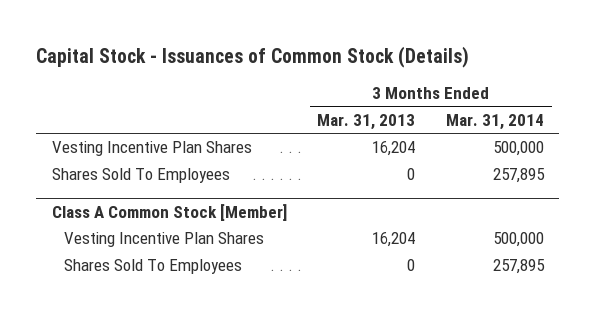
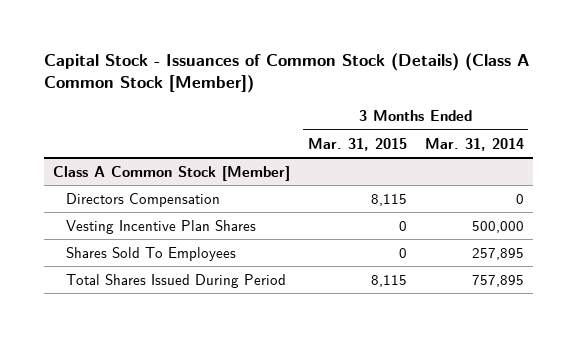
[36,45,470,68] Capital Stock - Issuances of Common Stock (Details) -> [44,53,530,94] Capital Stock - Issuances of Common Stock (Details) (Class A Common Stock [Member])
[317,113,416,130] Mar. 31, 2013 -> none
none -> [307,137,407,151] Mar. 31, 2015
[51,141,252,157] Vesting Incentive Plan Shares -> none
[51,168,230,184] Shares Sold To Employees -> none
none -> [65,192,220,207] Directors Compensation
none -> [65,273,286,288] Total Shares Issued During Period

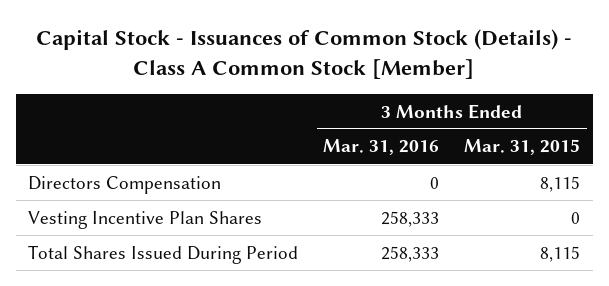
[44,53,530,94] Capital Stock - Issuances of Common Stock (Details) (Class A Common Stock [Member]) -> [36,29,573,79] Capital Stock - Issuances of Common Stock (Details) - Class A Common Stock [Member]
[424,137,524,151] Mar. 31, 2014 -> none
none -> [323,139,440,156] Mar. 31, 2016
[53,165,291,181] Class A Common Stock [Member] -> none
[65,246,236,261] Shares Sold To Employees -> none

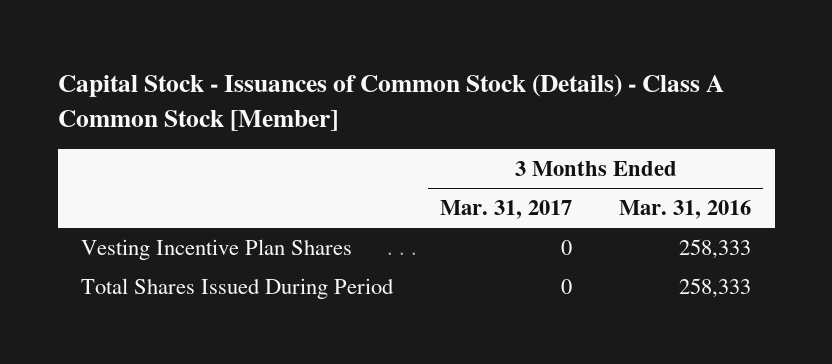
[464,139,581,156] Mar. 31, 2015 -> none
none -> [440,200,573,220] Mar. 31, 2017
[28,175,222,194] Directors Compensation -> none

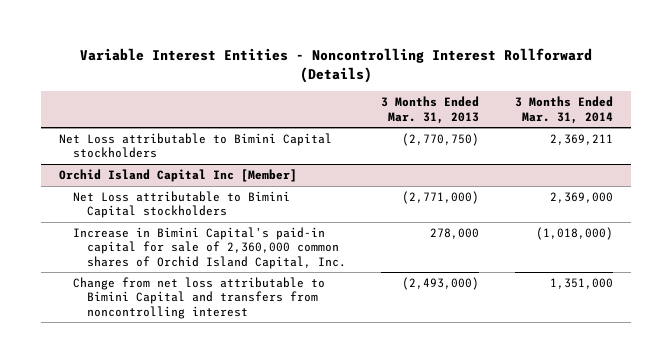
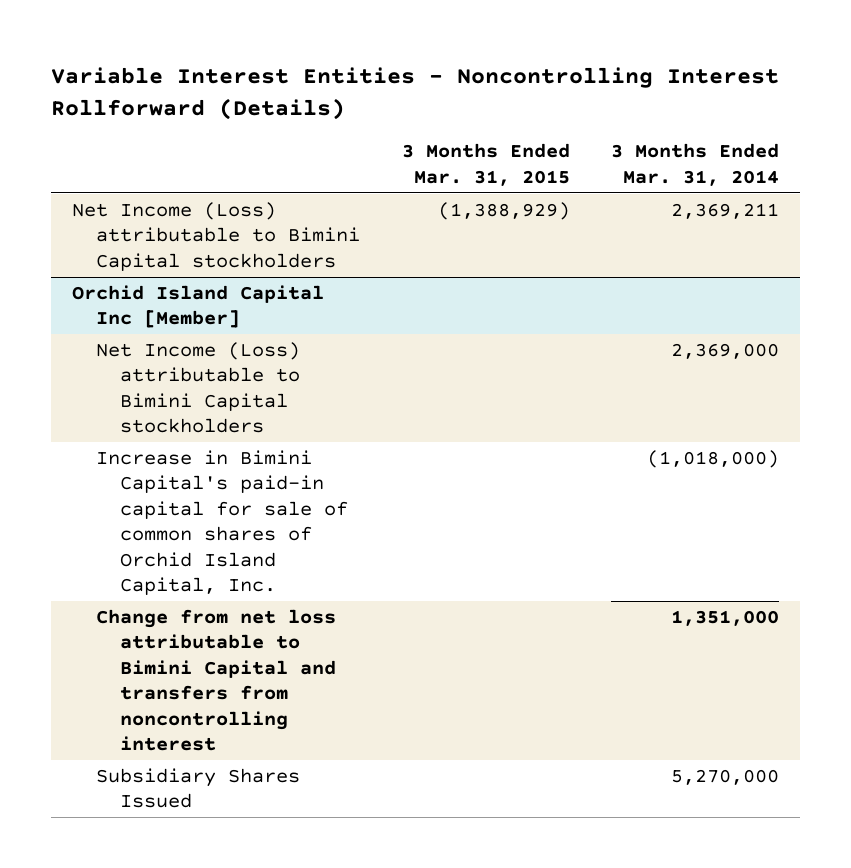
[381,96,480,124] 3 Months Ended Mar. 31, 2013 -> none
none -> [401,143,570,186] 3 Months Ended Mar. 31, 2015
[58,133,332,159] Net Loss attributable to Bimini Capital stockholders -> [72,201,361,271] Net Income (Loss) attributable to Bimini Capital stockholders
[72,191,290,219] Net Loss attributable to Bimini Capital stockholders -> [96,341,301,434] Net Income (Loss) attributable to Bimini Capital stockholders
[72,227,346,269] Increase in Bimini Capital's paid-in capital for sale of 2,360,000 common shares of Orchid Island Capital, Inc. -> [96,449,349,596] Increase in Bimini Capital's paid-in capital for sale of common shares of Orchid Island Capital, Inc.
none -> [96,767,301,809] Subsidiary Shares Issued

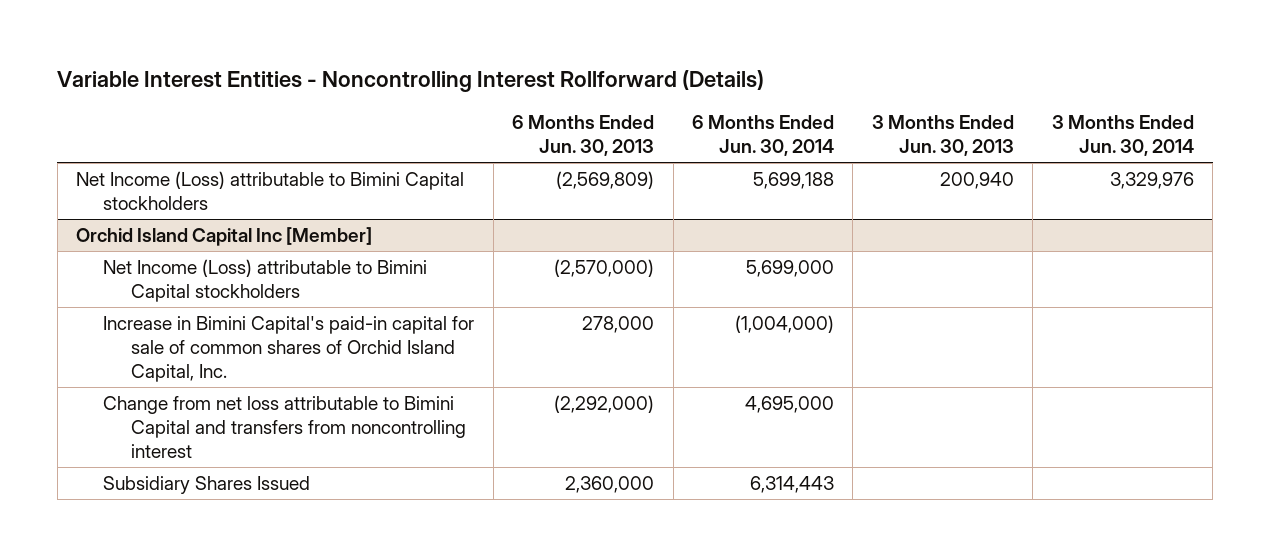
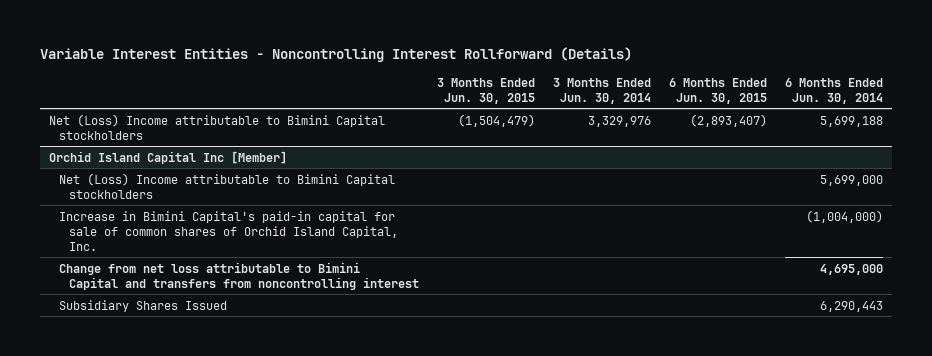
[512,115,655,157] 6 Months Ended Jun. 30, 2013 -> none
[871,115,1014,157] 3 Months Ended Jun. 30, 2013 -> none
none -> [436,77,535,104] 3 Months Ended Jun. 30, 2015
none -> [668,77,767,104] 6 Months Ended Jun. 30, 2015
[76,170,465,211] Net Income (Loss) attributable to Bimini Capital stockholders -> [49,113,386,140] Net (Loss) Income attributable to Bimini Capital stockholders
[103,258,428,303] Net Income (Loss) attributable to Bimini Capital stockholders -> [58,172,395,199] Net (Loss) Income attributable to Bimini Capital stockholders
[750,475,835,493] 6,314,443 -> [819,300,883,312] 6,290,443

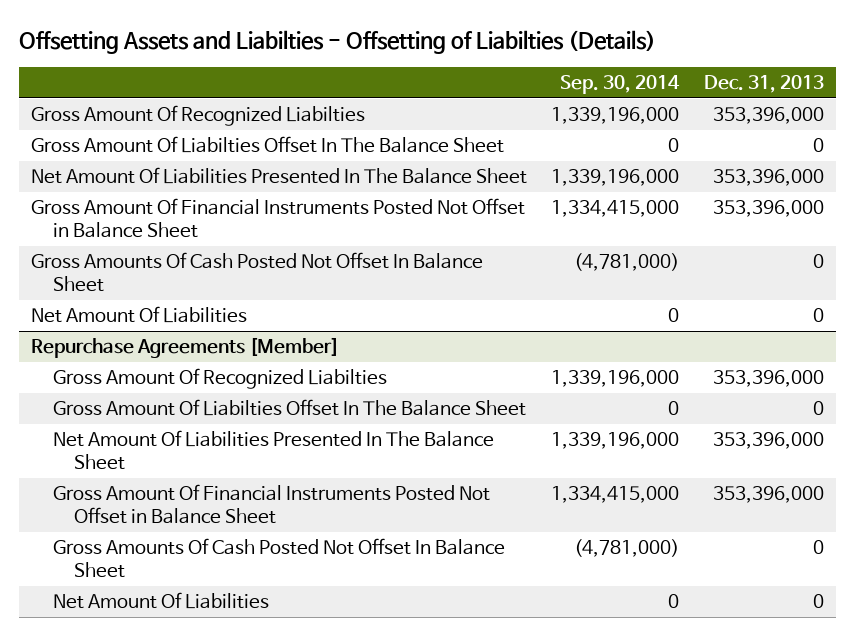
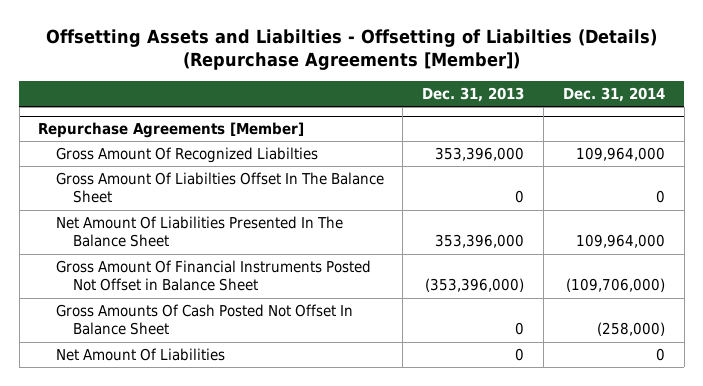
[18,29,656,54] Offsetting Assets and Liabilties - Offsetting of Liabilties (Details) -> [45,28,657,70] Offsetting Assets and Liabilties - Offsetting of Liabilties (Details) (Repurchase Agreements [Member])
[560,74,681,94] Sep. 30, 2014 -> none
none -> [562,87,665,103] Dec. 31, 2014
[30,105,365,127] Gross Amount Of Recognized Liabilties -> none
[30,136,504,154] Gross Amount Of Liabilties Offset In The Balance Sheet -> none
[30,167,527,185] Net Amount Of Liabilities Presented In The Balance Sheet -> none
[30,198,525,239] Gross Amount Of Financial Instruments Posted Not Offset in Balance Sheet -> none
[30,252,483,293] Gross Amounts Of Cash Posted Not Offset In Balance Sheet -> none
[30,306,247,324] Net Amount Of Liabilities -> none
[712,486,824,504] 353,396,000 -> [425,278,525,293] (353,396,000)

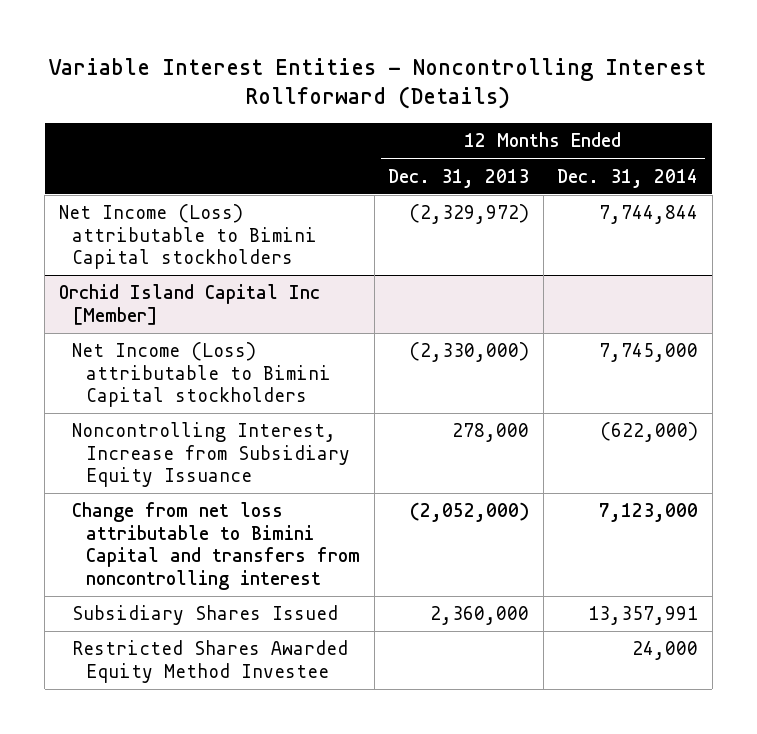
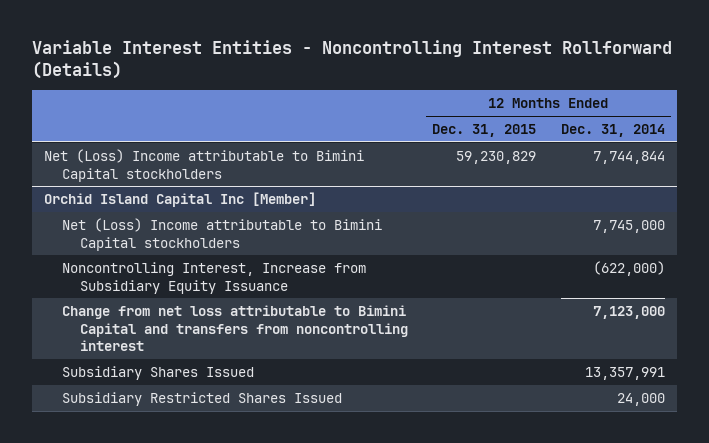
[388,168,530,188] Dec. 31, 2013 -> none
none -> [432,124,537,138] Dec. 31, 2015
[58,204,318,270] Net Income (Loss) attributable to Bimini Capital stockholders -> [44,149,365,182] Net (Loss) Income attributable to Bimini Capital stockholders
[72,342,332,408] Net Income (Loss) attributable to Bimini Capital stockholders -> [62,218,383,251] Net (Loss) Income attributable to Bimini Capital stockholders
[72,640,349,683] Restricted Shares Awarded Equity Method Investee -> none
none -> [62,392,343,407] Subsidiary Restricted Shares Issued

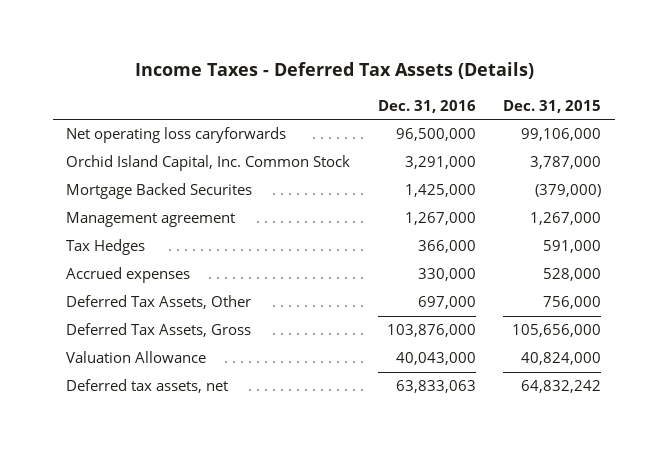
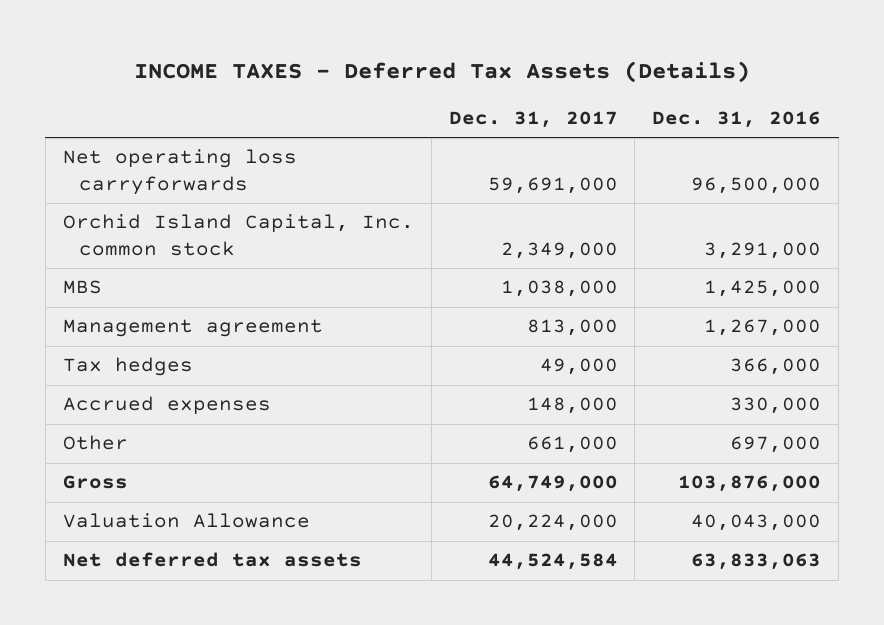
[134,62,534,80] Income Taxes - Deferred Tax Assets (Details) -> [134,60,751,83] INCOME TAXES - Deferred Tax Assets (Details)
[503,99,602,113] Dec. 31, 2015 -> none
none -> [448,111,618,129] Dec. 31, 2017
[66,127,287,144] Net operating loss caryforwards -> [62,149,297,195] Net operating loss carryforwards
[66,155,351,172] Orchid Island Capital, Inc. Common Stock -> [62,214,414,256] Orchid Island Capital, Inc. common stock
[66,183,253,200] Mortgage Backed Securites -> [62,280,102,295] MBS
[66,239,146,256] Tax Hedges -> [62,357,193,377] Tax hedges
[66,295,252,310] Deferred Tax Assets, Other -> [62,435,128,451] Other
[66,323,252,338] Deferred Tax Assets, Gross -> [62,475,128,490] Gross
[66,379,229,394] Deferred tax assets, net -> [62,552,362,568] Net deferred tax assets

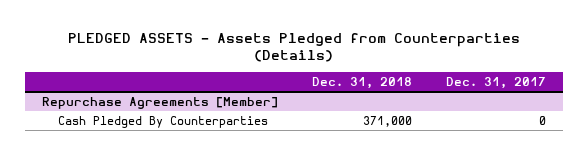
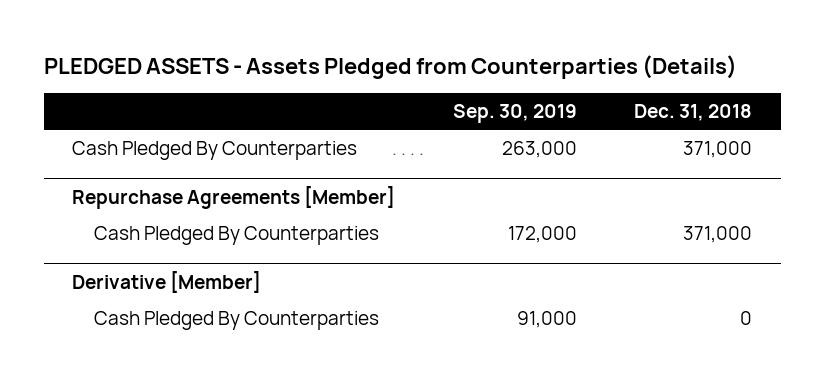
[446,77,547,90] Dec. 31, 2017 -> none
none -> [452,104,577,124] Sep. 30, 2019
none -> [72,141,358,161] Cash Pledged By Counterparties
none -> [72,270,262,293] Derivative [Member]
none -> [93,311,379,331] Cash Pledged By Counterparties

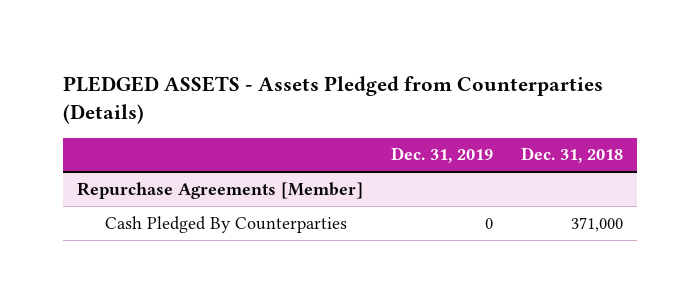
[452,104,577,124] Sep. 30, 2019 -> none
none -> [390,147,493,164] Dec. 31, 2019
[72,141,358,161] Cash Pledged By Counterparties -> none
[72,270,262,293] Derivative [Member] -> none
[93,311,379,331] Cash Pledged By Counterparties -> none

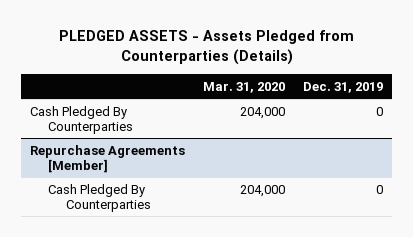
[520,147,623,164] Dec. 31, 2018 -> none
none -> [203,81,286,93] Mar. 31, 2020
none -> [30,105,134,134] Cash Pledged By Counterparties

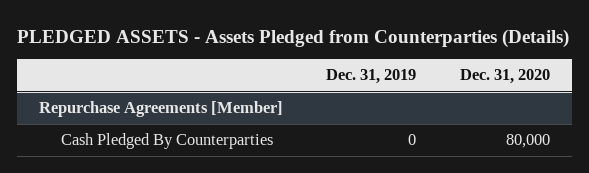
[203,81,286,93] Mar. 31, 2020 -> none
none -> [460,69,551,85] Dec. 31, 2020
[30,105,134,134] Cash Pledged By Counterparties -> none

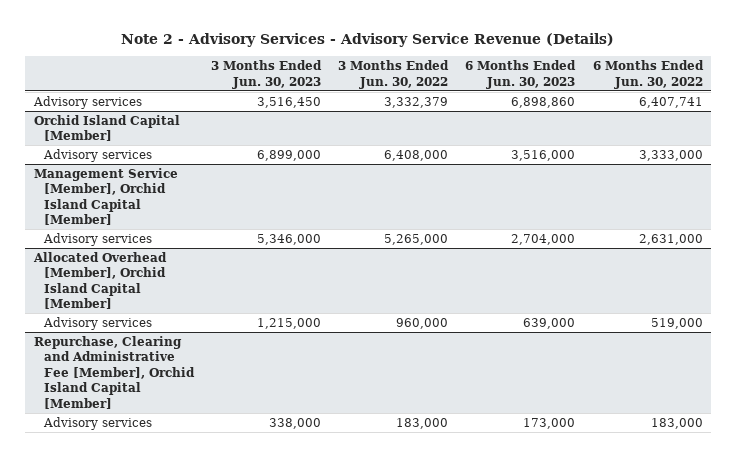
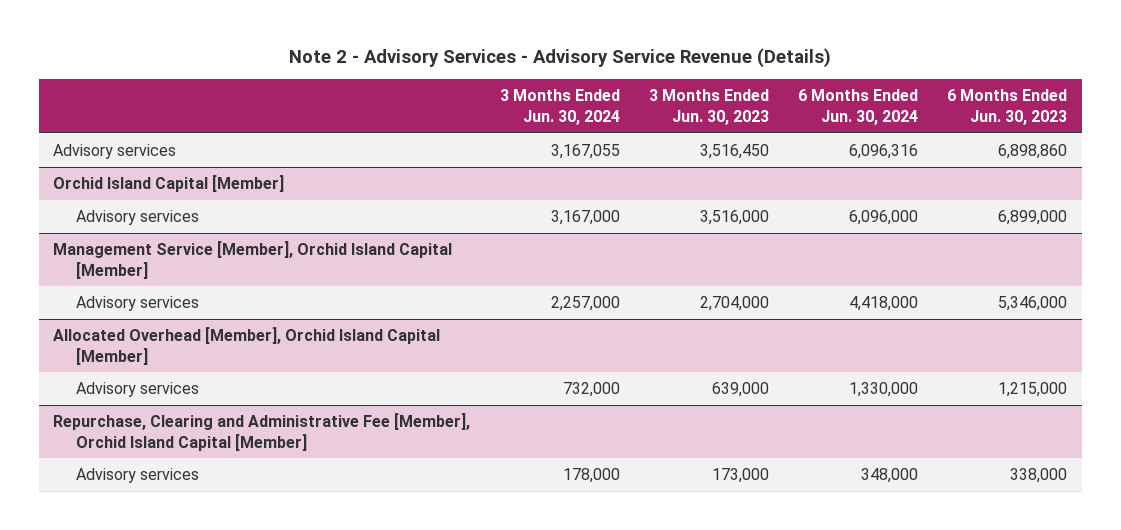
[338,60,450,89] 3 Months Ended Jun. 30, 2022 -> none
[592,60,704,89] 6 Months Ended Jun. 30, 2022 -> none
none -> [499,89,620,125] 3 Months Ended Jun. 30, 2024
none -> [798,89,919,125] 6 Months Ended Jun. 30, 2024
[256,149,321,161] 6,899,000 -> [699,209,769,225] 3,516,000
[511,149,576,161] 3,516,000 -> [998,209,1068,225] 6,899,000
[256,233,321,245] 5,346,000 -> [699,295,769,311] 2,704,000
[511,233,576,245] 2,704,000 -> [998,295,1068,311] 5,346,000
[256,317,321,329] 1,215,000 -> [711,381,769,397] 639,000
[523,317,576,329] 639,000 -> [998,381,1068,397] 1,215,000
[268,417,321,429] 338,000 -> [711,467,769,483] 173,000
[523,417,576,429] 173,000 -> [1010,467,1068,483] 338,000

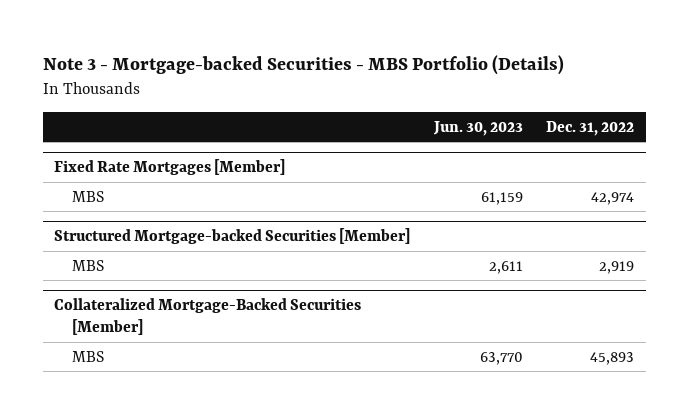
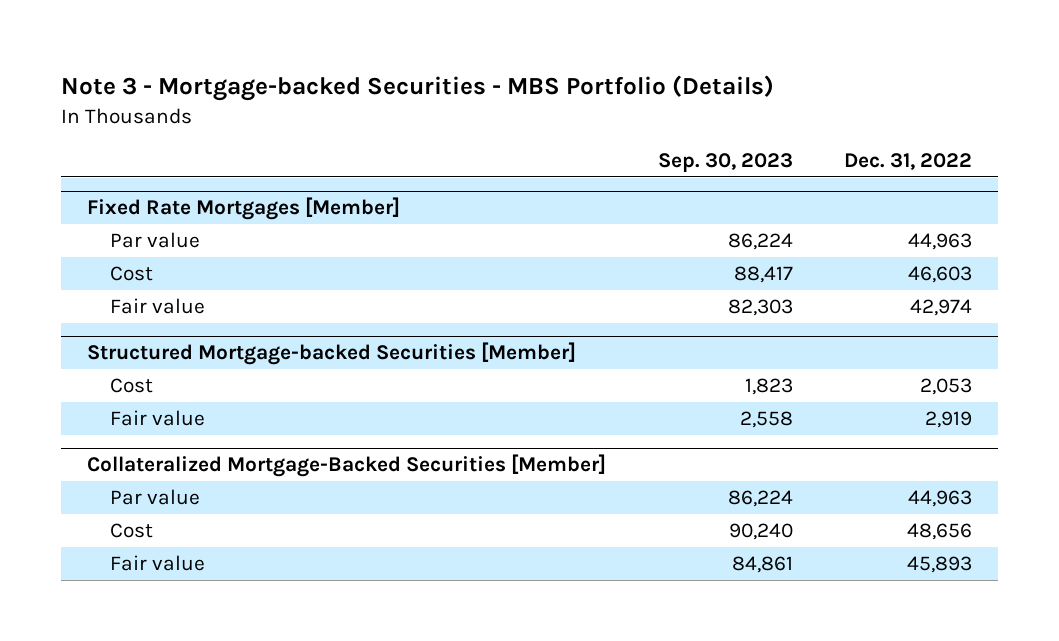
[432,120,523,136] Jun. 30, 2023 -> none
none -> [657,152,793,172] Sep. 30, 2023
none -> [110,232,201,249] Par value
none -> [110,266,154,282] Cost
[71,190,104,202] MBS -> [110,298,206,315] Fair value
none -> [110,378,154,394] Cost
[71,259,104,271] MBS -> [110,410,206,427] Fair value
none -> [110,489,201,506] Par value
none -> [110,523,154,539] Cost
[71,350,104,362] MBS -> [110,555,206,572] Fair value

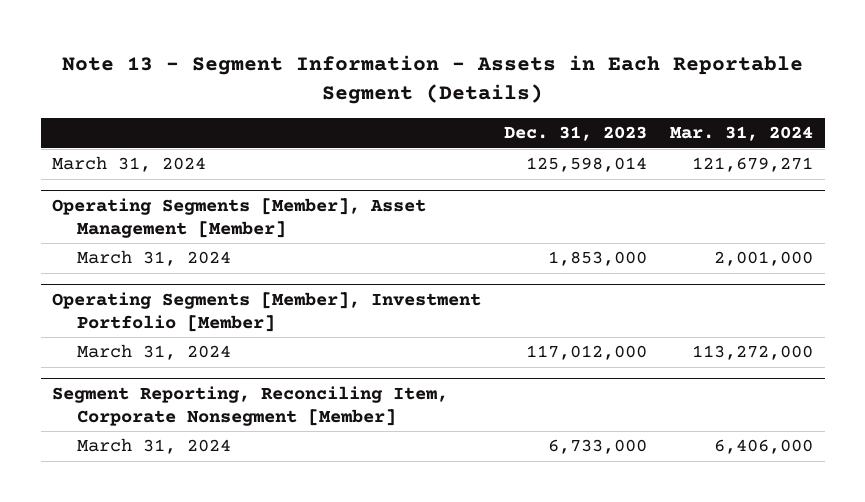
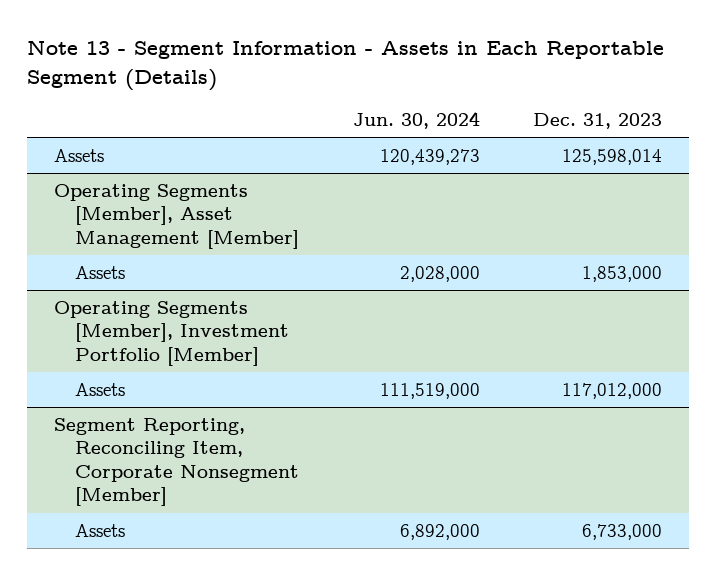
[670,126,814,142] Mar. 31, 2024 -> none
none -> [352,110,480,129] Jun. 30, 2024
[52,156,207,173] March 31, 2024 -> [53,148,104,162] Assets
[77,250,232,267] March 31, 2024 -> [75,265,126,279] Assets
[77,344,232,361] March 31, 2024 -> [75,382,126,396] Assets
[77,438,232,455] March 31, 2024 -> [75,523,126,537] Assets

